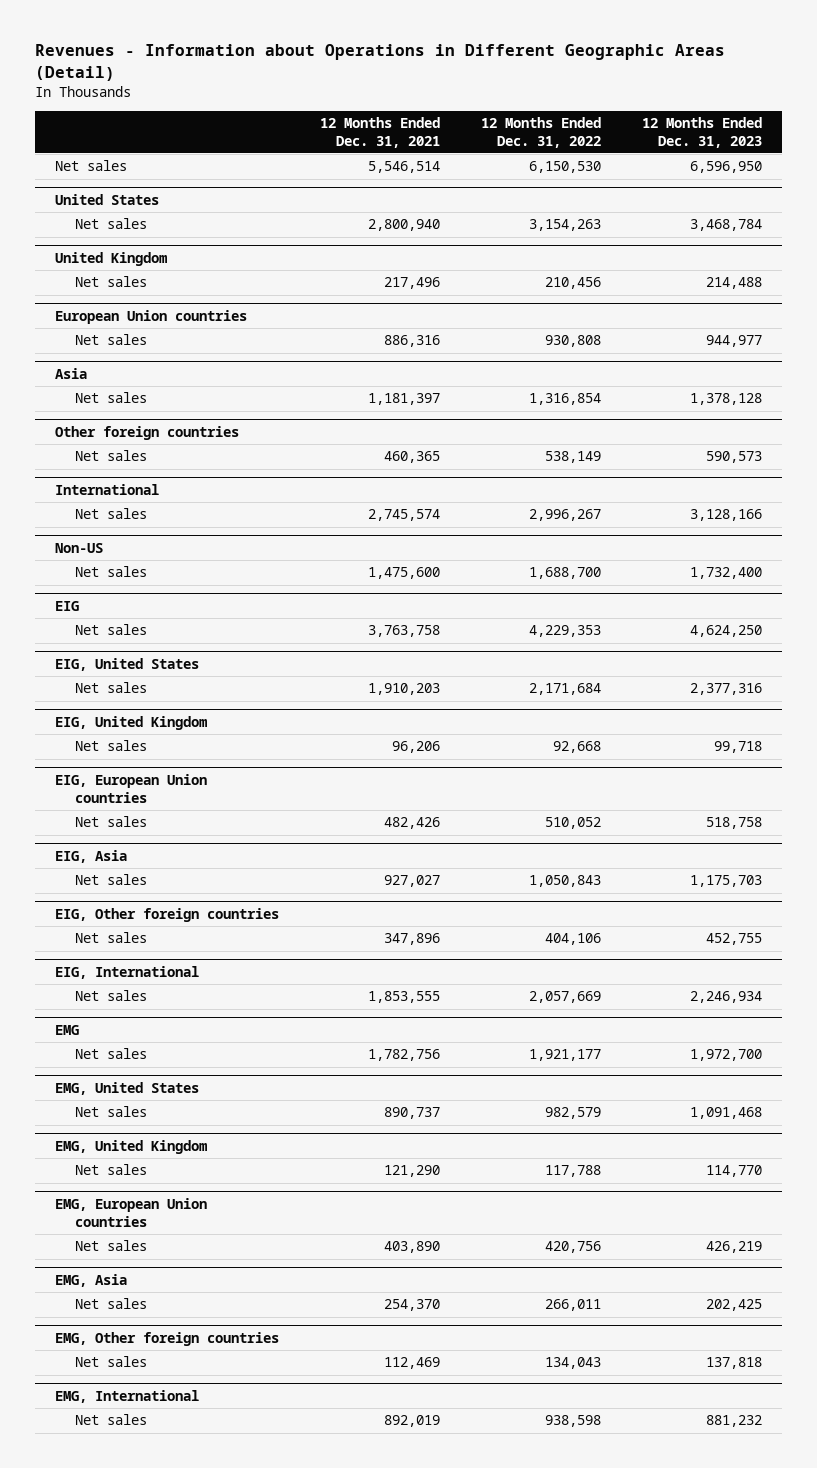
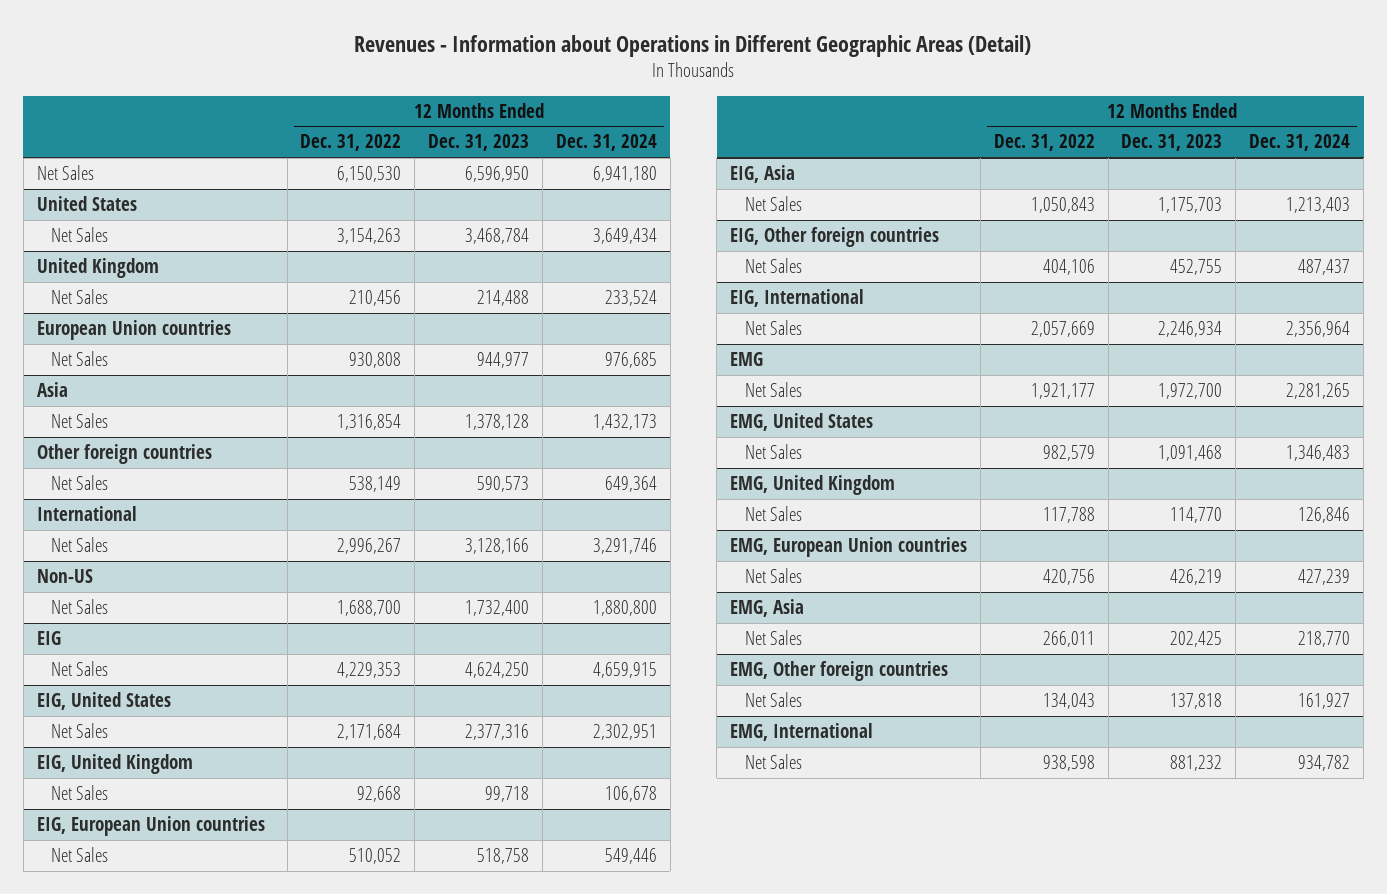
[320,116,441,148] 12 Months Ended Dec. 31, 2021 -> none
none -> [555,134,657,152] Dec. 31, 2024
[55,160,128,172] Net sales -> [36,164,94,180] Net Sales
[74,218,147,230] Net sales -> [51,226,109,242] Net Sales
[74,276,147,288] Net sales -> [51,288,109,304] Net Sales
[74,334,147,346] Net sales -> [51,350,109,366] Net Sales
[74,392,147,404] Net sales -> [51,412,109,428] Net Sales
[74,450,147,462] Net sales -> [51,474,109,490] Net Sales
[74,508,147,520] Net sales -> [51,536,109,552] Net Sales
[74,566,147,578] Net sales -> [51,598,109,614] Net Sales
[74,624,147,636] Net sales -> [51,660,109,676] Net Sales
[74,682,147,694] Net sales -> [51,722,109,738] Net Sales
[74,740,147,752] Net sales -> [51,784,109,800] Net Sales
[74,816,147,828] Net sales -> [51,846,109,862] Net Sales
[74,874,147,886] Net sales -> [744,195,802,211] Net Sales
[74,932,147,944] Net sales -> [744,257,802,273] Net Sales
[74,990,147,1002] Net sales -> [744,319,802,335] Net Sales
[74,1048,147,1060] Net sales -> [744,381,802,397] Net Sales
[74,1106,147,1118] Net sales -> [744,443,802,459] Net Sales
[74,1164,147,1176] Net sales -> [744,505,802,521] Net Sales
[74,1240,147,1252] Net sales -> [744,567,802,583] Net Sales
[74,1298,147,1310] Net sales -> [744,629,802,645] Net Sales
[74,1356,147,1368] Net sales -> [744,691,802,707] Net Sales
[74,1414,147,1426] Net sales -> [744,753,802,769] Net Sales

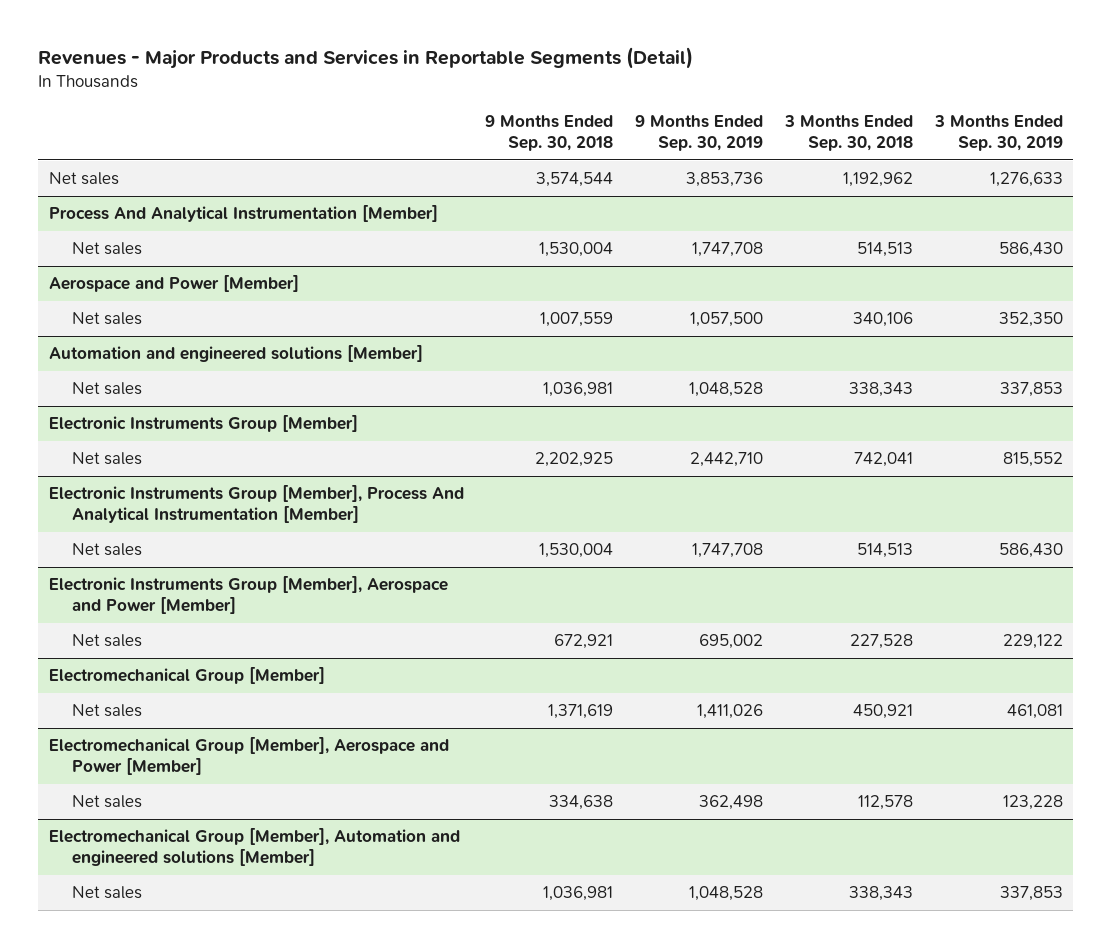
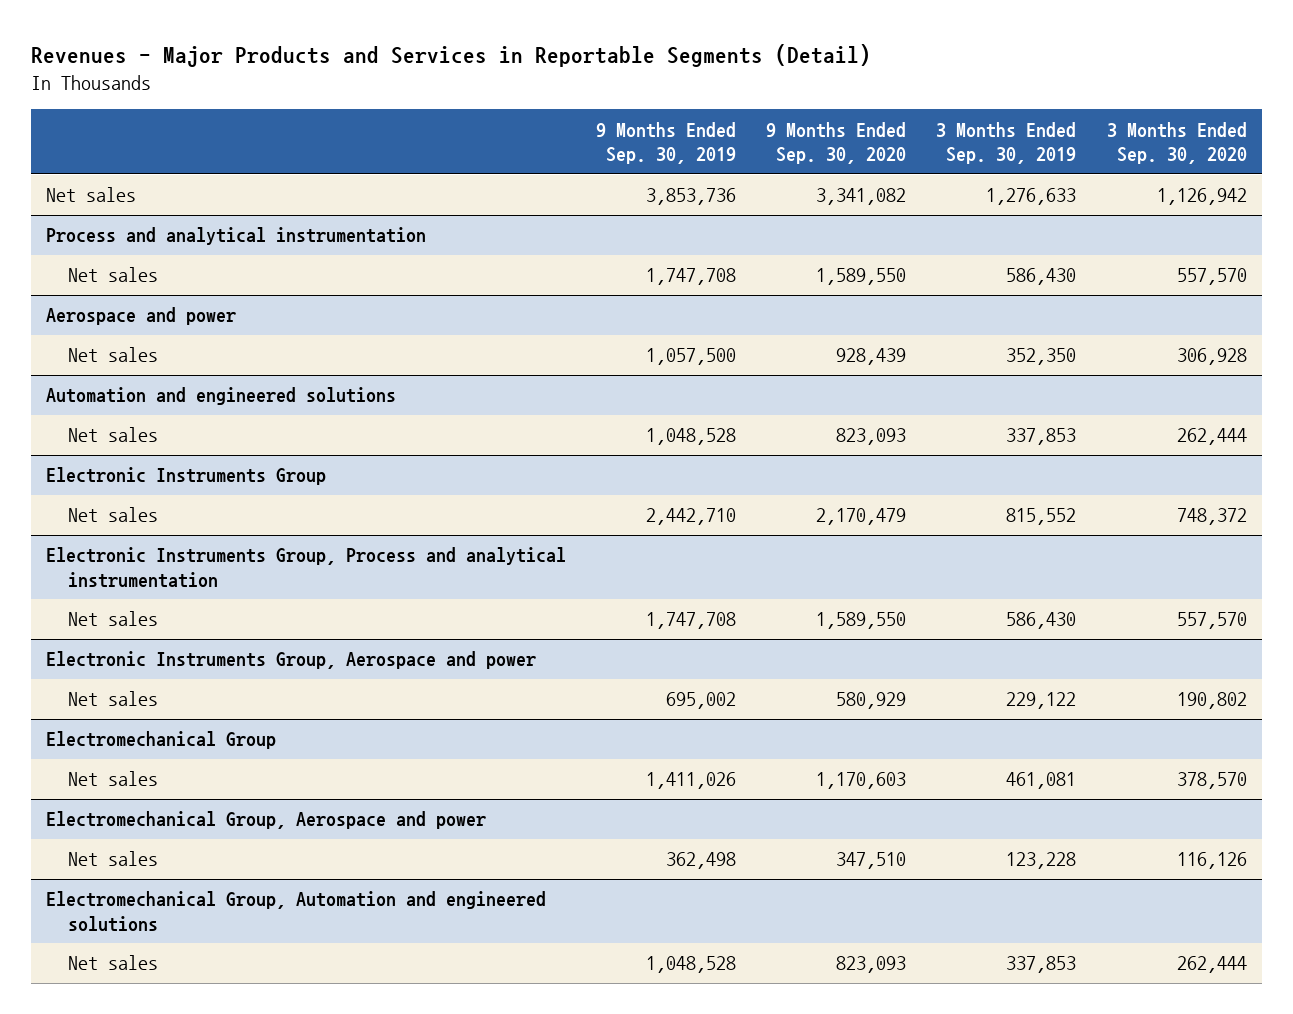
[485,115,614,152] 9 Months Ended Sep. 30, 2018 -> none
[783,115,913,152] 3 Months Ended Sep. 30, 2018 -> none
none -> [766,121,907,165] 9 Months Ended Sep. 30, 2020
none -> [1106,121,1247,165] 3 Months Ended Sep. 30, 2020
[48,205,438,223] Process And Analytical Instrumentation [Member] -> [46,227,427,246] Process and analytical instrumentation
[48,275,299,293] Aerospace and Power [Member] -> [46,307,237,326] Aerospace and power
[48,345,423,363] Automation and engineered solutions [Member] -> [46,387,397,406] Automation and engineered solutions
[48,415,358,433] Electronic Instruments Group [Member] -> [46,467,327,486] Electronic Instruments Group
[48,485,464,524] Electronic Instruments Group [Member], Process And Analytical Instrumentation [Member] -> [46,547,567,588] Electronic Instruments Group, Process and analytical instrumentation
[48,576,448,615] Electronic Instruments Group [Member], Aerospace and Power [Member] -> [46,651,537,670] Electronic Instruments Group, Aerospace and power
[48,667,325,685] Electromechanical Group [Member] -> [46,731,277,750] Electromechanical Group
[48,737,449,776] Electromechanical Group [Member], Aerospace and Power [Member] -> [46,811,487,830] Electromechanical Group, Aerospace and power
[48,828,460,867] Electromechanical Group [Member], Automation and engineered solutions [Member] -> [46,891,547,932] Electromechanical Group, Automation and engineered solutions

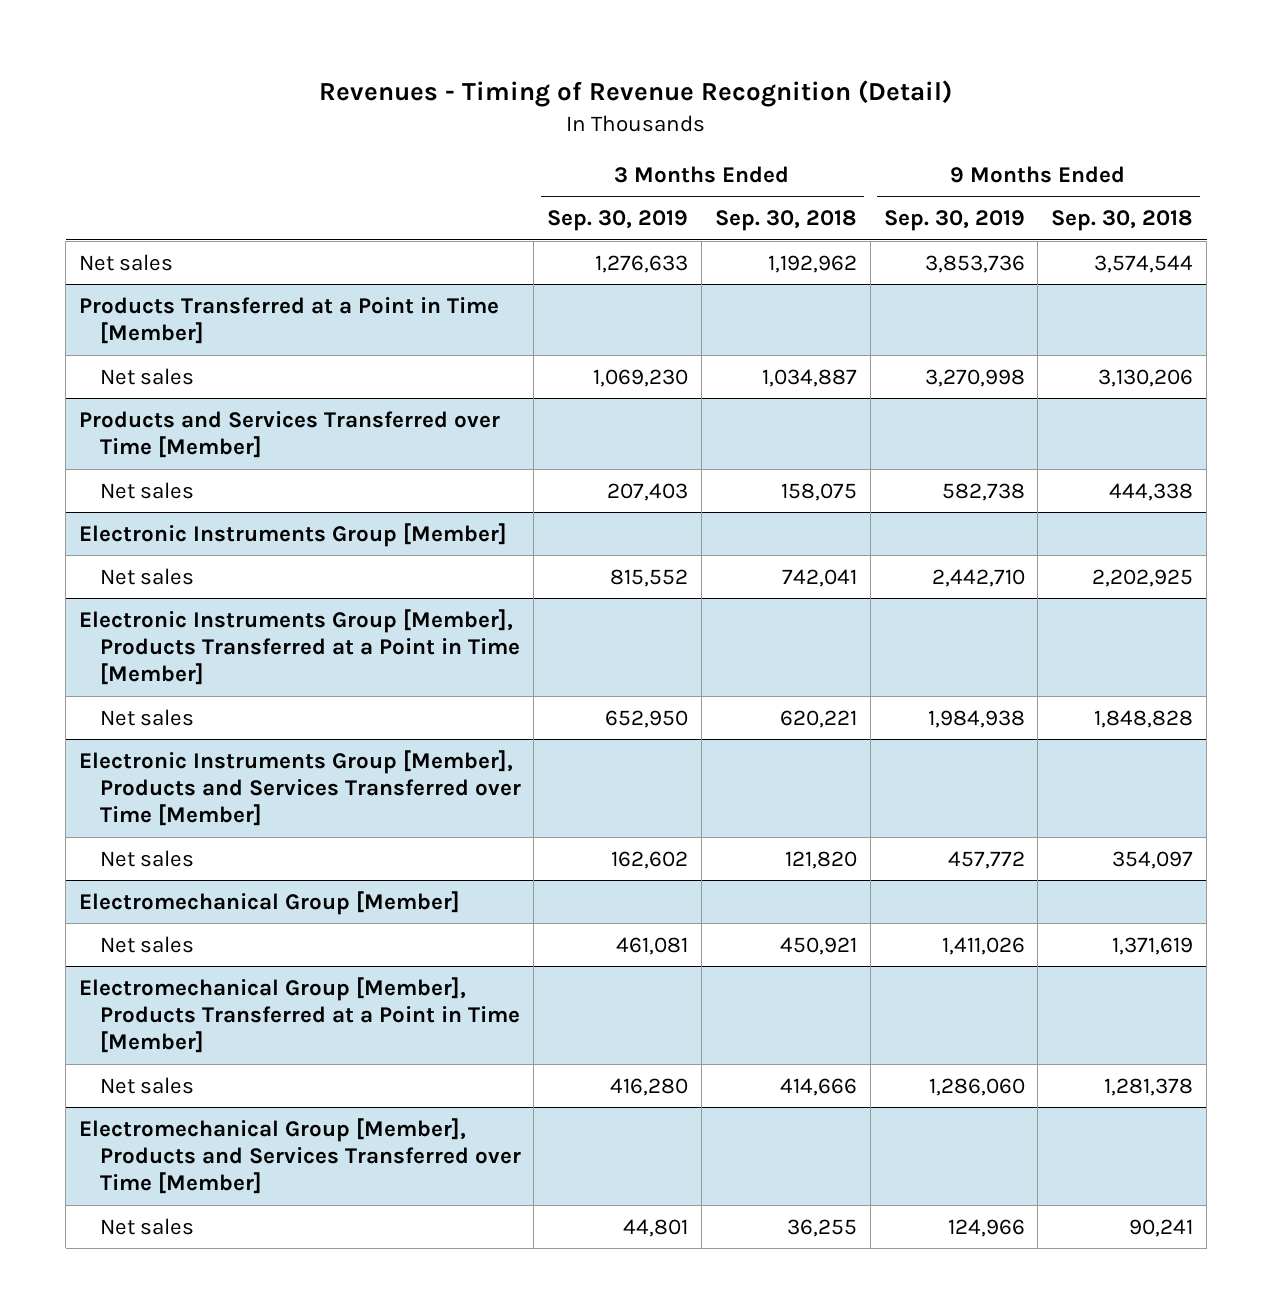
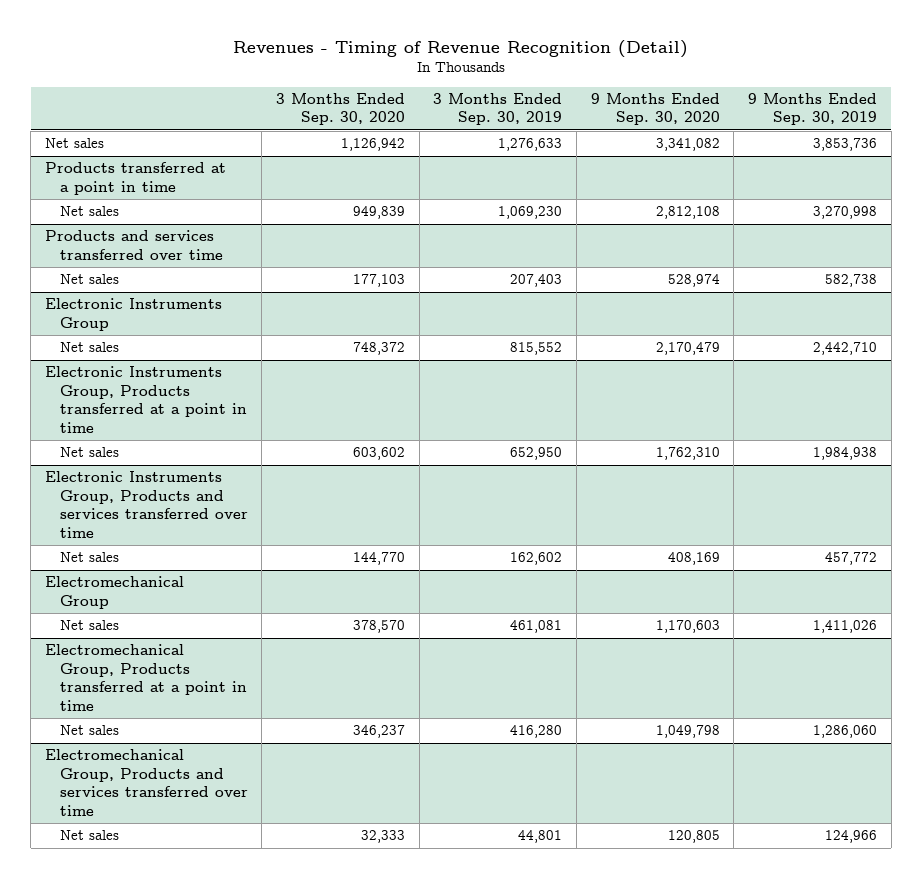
[714,210,857,232] Sep. 30, 2018 -> none
[1051,210,1194,232] Sep. 30, 2018 -> none
none -> [275,92,405,126] 3 Months Ended Sep. 30, 2020
none -> [590,92,720,126] 9 Months Ended Sep. 30, 2020
[78,296,499,345] Products Transferred at a Point in Time [Member] -> [44,162,226,195] Products transferred at a point in time
[78,410,500,459] Products and Services Transferred over Time [Member] -> [44,230,223,260] Products and services transferred over time
[78,522,507,547] Electronic Instruments Group [Member] -> [44,298,222,331] Electronic Instruments Group
[78,608,520,686] Electronic Instruments Group [Member], Products Transferred at a Point in Time [Member] -> [44,366,247,433] Electronic Instruments Group, Products transferred at a point in time
[78,749,521,827] Electronic Instruments Group [Member], Products and Services Transferred over Time [Member] -> [44,471,248,538] Electronic Instruments Group, Products and services transferred over time
[78,890,460,915] Electromechanical Group [Member] -> [44,576,184,609] Electromechanical Group
[78,976,520,1054] Electromechanical Group [Member], Products Transferred at a Point in Time [Member] -> [44,644,247,711] Electromechanical Group, Products transferred at a point in time
[78,1117,521,1195] Electromechanical Group [Member], Products and Services Transferred over Time [Member] -> [44,749,248,816] Electromechanical Group, Products and services transferred over time

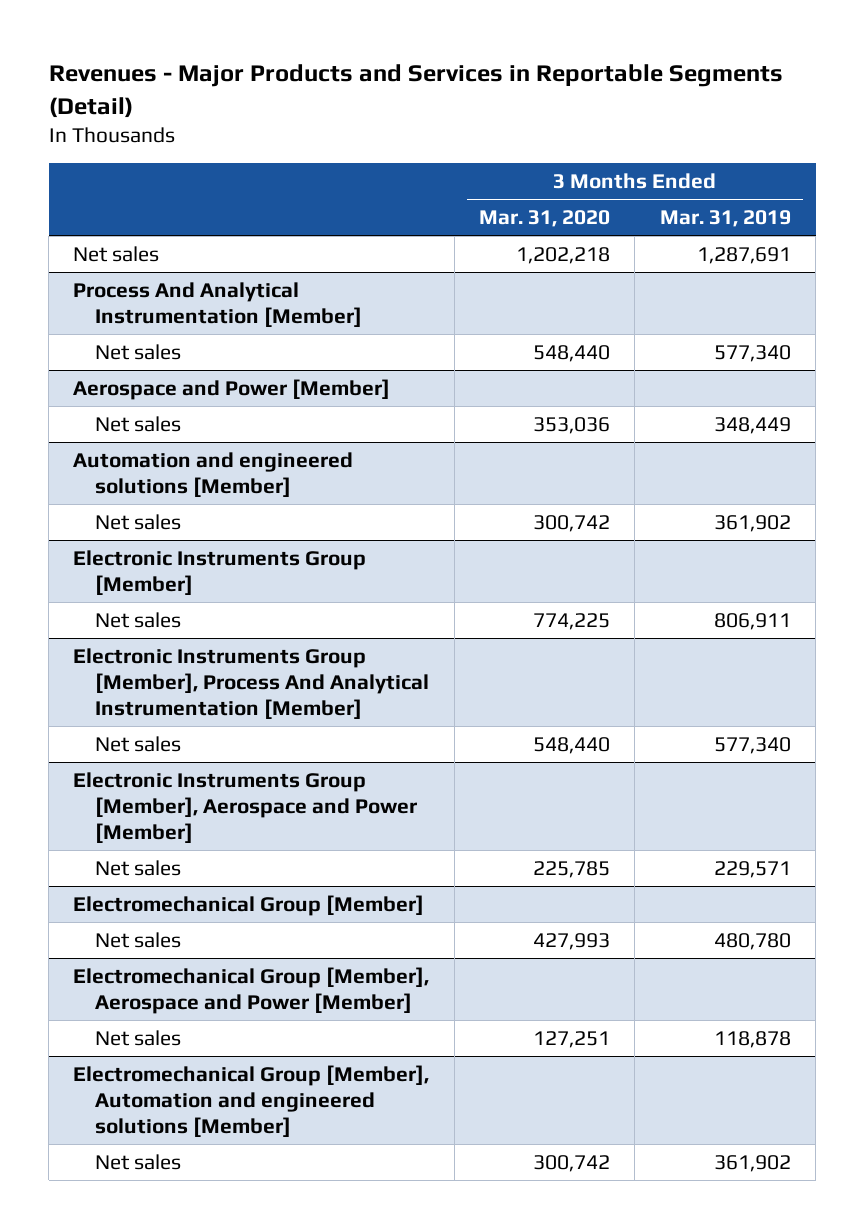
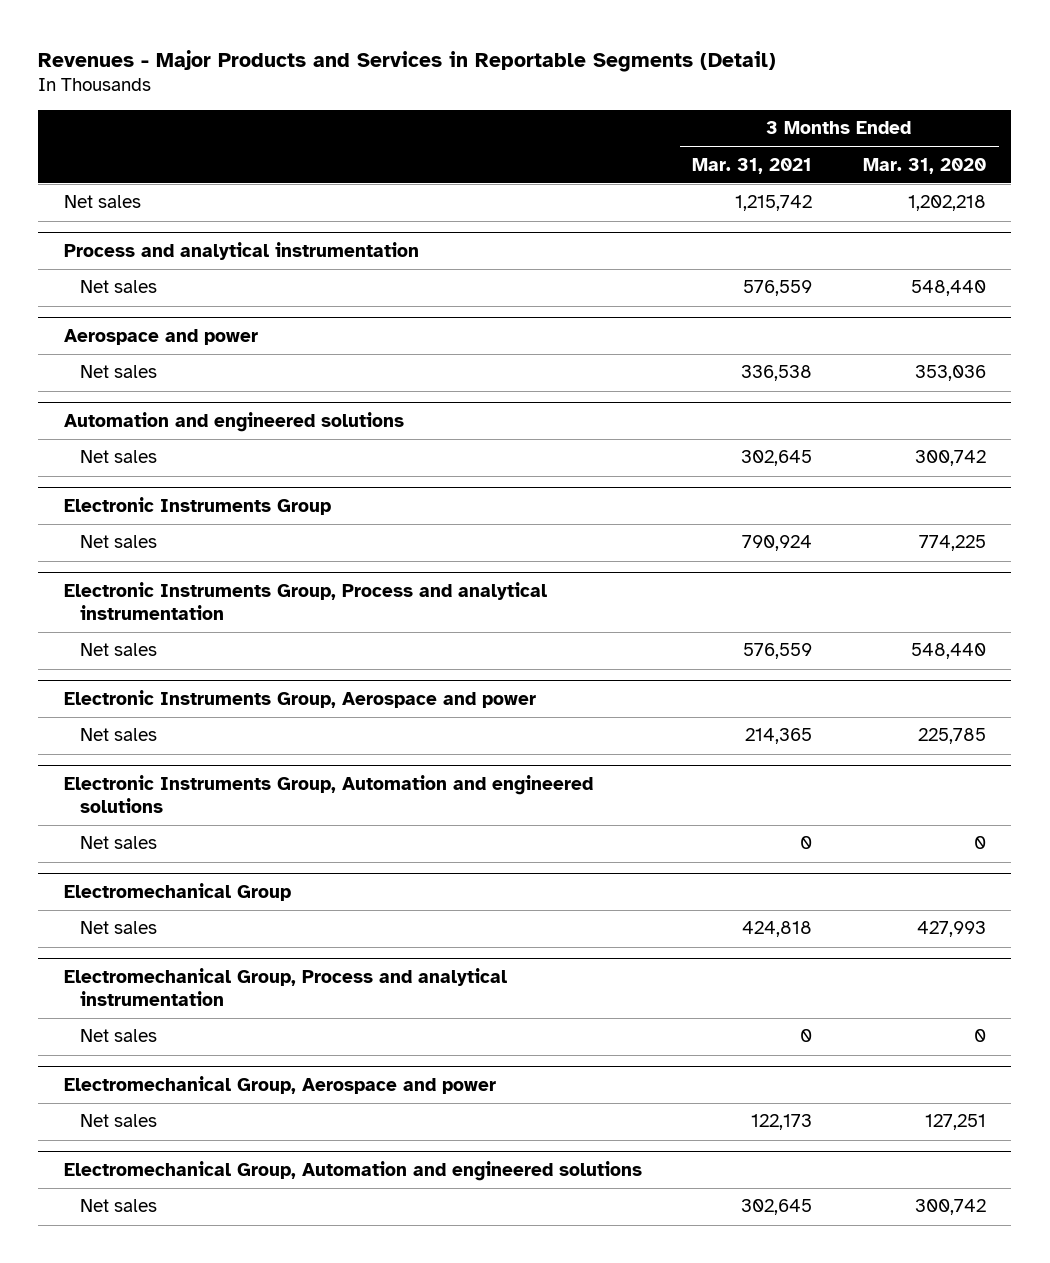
[659,209,791,227] Mar. 31, 2019 -> none
none -> [692,157,813,174] Mar. 31, 2021
[73,281,363,327] Process And Analytical Instrumentation [Member] -> [63,242,419,261] Process and analytical instrumentation
[73,378,391,400] Aerospace and Power [Member] -> [63,329,258,346] Aerospace and power
[73,451,354,497] Automation and engineered solutions [Member] -> [63,412,404,433] Automation and engineered solutions
[73,549,367,595] Electronic Instruments Group [Member] -> [63,497,331,516] Electronic Instruments Group
[73,647,430,719] Electronic Instruments Group [Member], Process And Analytical Instrumentation [Member] -> [63,582,547,621] Electronic Instruments Group, Process and analytical instrumentation
[73,771,418,843] Electronic Instruments Group [Member], Aerospace and Power [Member] -> [63,690,536,709] Electronic Instruments Group, Aerospace and power
none -> [63,775,593,814] Electronic Instruments Group, Automation and engineered solutions
none -> [80,836,158,850] Net sales
[73,894,425,916] Electromechanical Group [Member] -> [63,883,291,902] Electromechanical Group
none -> [63,968,507,1007] Electromechanical Group, Process and analytical instrumentation
none -> [80,1029,158,1043] Net sales
[73,966,430,1014] Electromechanical Group [Member], Aerospace and Power [Member] -> [63,1076,496,1095] Electromechanical Group, Aerospace and power
[73,1064,430,1137] Electromechanical Group [Member], Automation and engineered solutions [Member] -> [63,1161,642,1182] Electromechanical Group, Automation and engineered solutions

